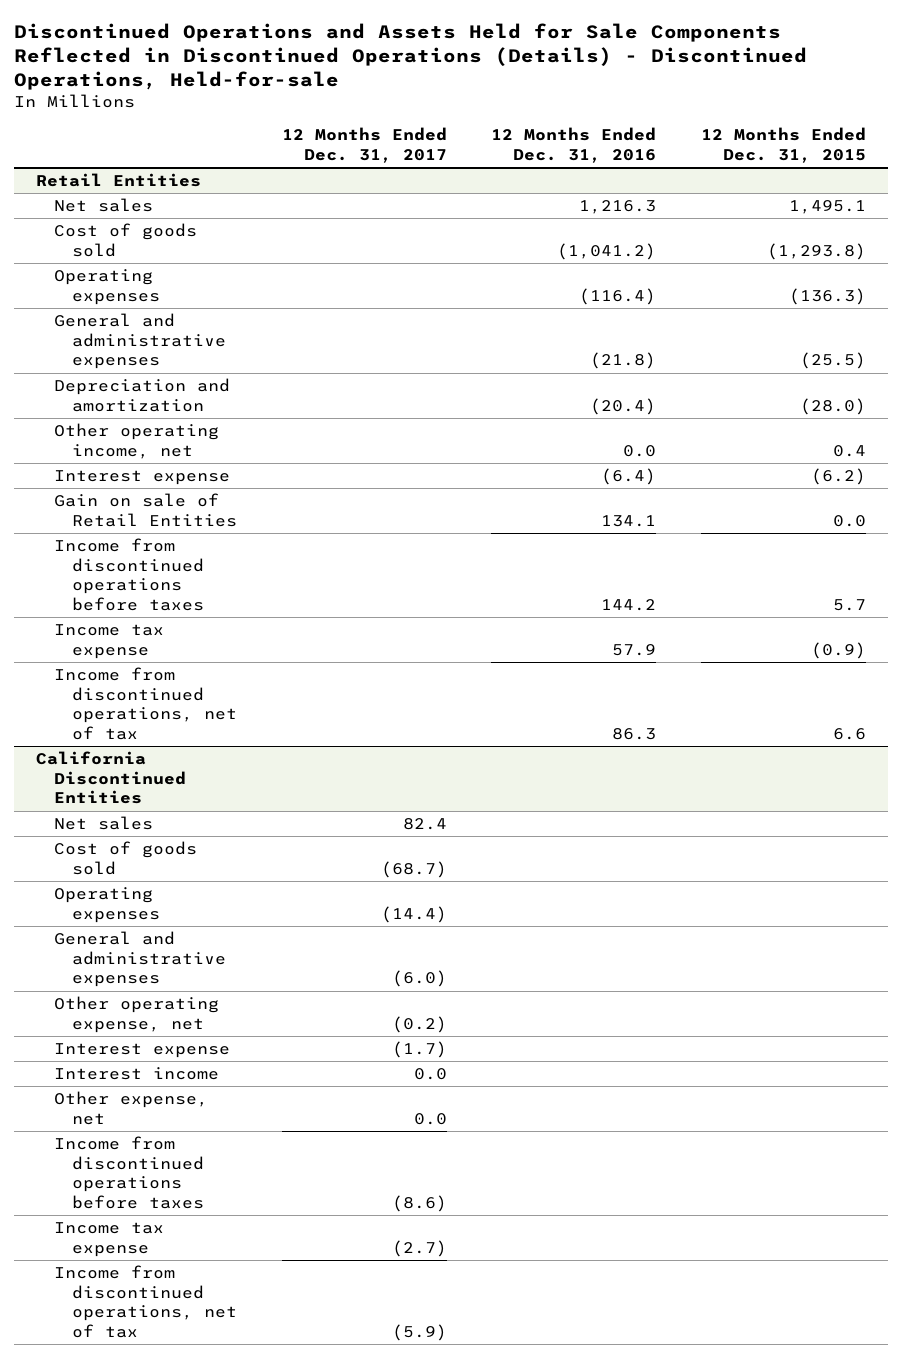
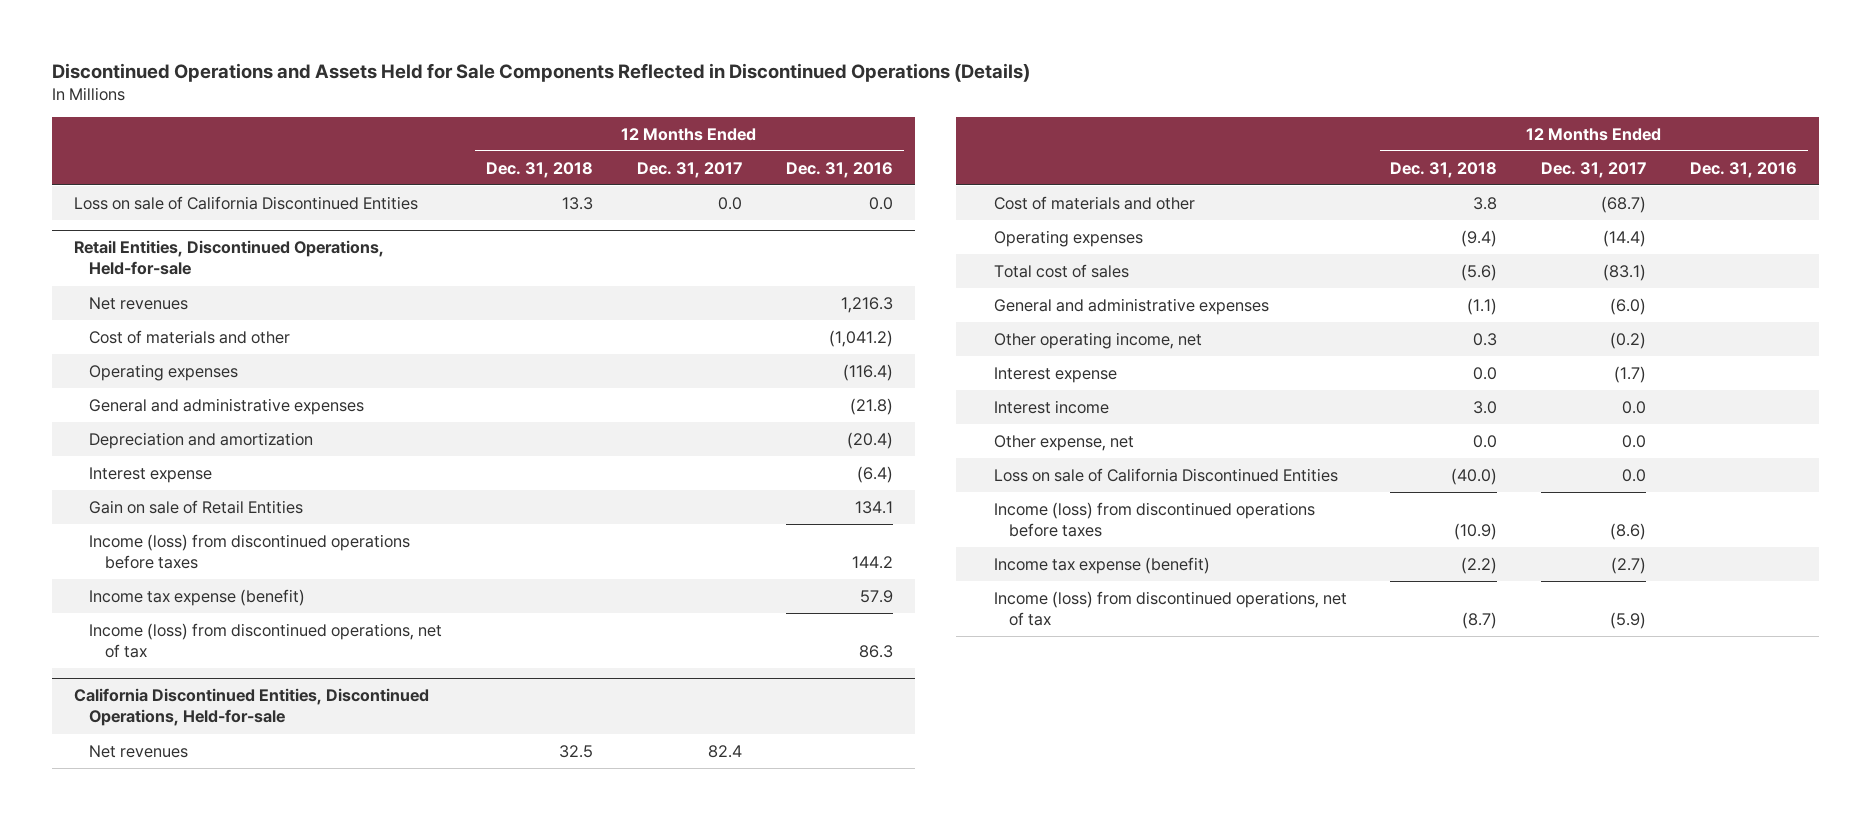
[13,22,807,90] Discontinued Operations and Assets Held for Sale Components Reflected in Discontinued Operations (Details) - Discontinued Operations, Held-for-sale -> [51,62,1030,82] Discontinued Operations and Assets Held for Sale Components Reflected in Discontinued Operations (Details)
[700,127,866,164] 12 Months Ended Dec. 31, 2015 -> none
none -> [486,161,594,178] Dec. 31, 2018
none -> [73,195,418,210] Loss on sale of California Discontinued Entities
[35,172,201,187] Retail Entities -> [73,240,384,276] Retail Entities, Discontinued Operations, Held-for-sale
[54,197,154,212] Net sales -> [89,296,189,310] Net revenues
[54,222,198,257] Cost of goods sold -> [89,329,291,344] Cost of materials and other
[54,422,220,459] Other operating income, net -> none
[54,537,205,612] Income from discontinued operations before taxes -> [89,533,411,569] Income (loss) from discontinued operations before taxes
[54,623,165,659] Income tax expense -> [89,588,306,606] Income tax expense (benefit)
[54,666,238,741] Income from discontinued operations, net of tax -> [89,622,443,658] Income (loss) from discontinued operations, net of tax
[35,750,187,805] California Discontinued Entities -> [73,688,429,727] California Discontinued Entities, Discontinued Operations, Held-for-sale
[54,815,154,830] Net sales -> [89,744,189,758] Net revenues
[54,840,198,875] Cost of goods sold -> [993,195,1195,210] Cost of materials and other
none -> [993,263,1129,278] Total cost of sales
[54,995,220,1033] Other operating expense, net -> [993,331,1202,349] Other operating income, net
none -> [993,467,1338,482] Loss on sale of California Discontinued Entities
[54,1135,205,1210] Income from discontinued operations before taxes -> [993,501,1315,537] Income (loss) from discontinued operations before taxes
[54,1221,165,1257] Income tax expense -> [993,556,1210,574] Income tax expense (benefit)
[54,1264,238,1339] Income from discontinued operations, net of tax -> [993,590,1347,626] Income (loss) from discontinued operations, net of tax

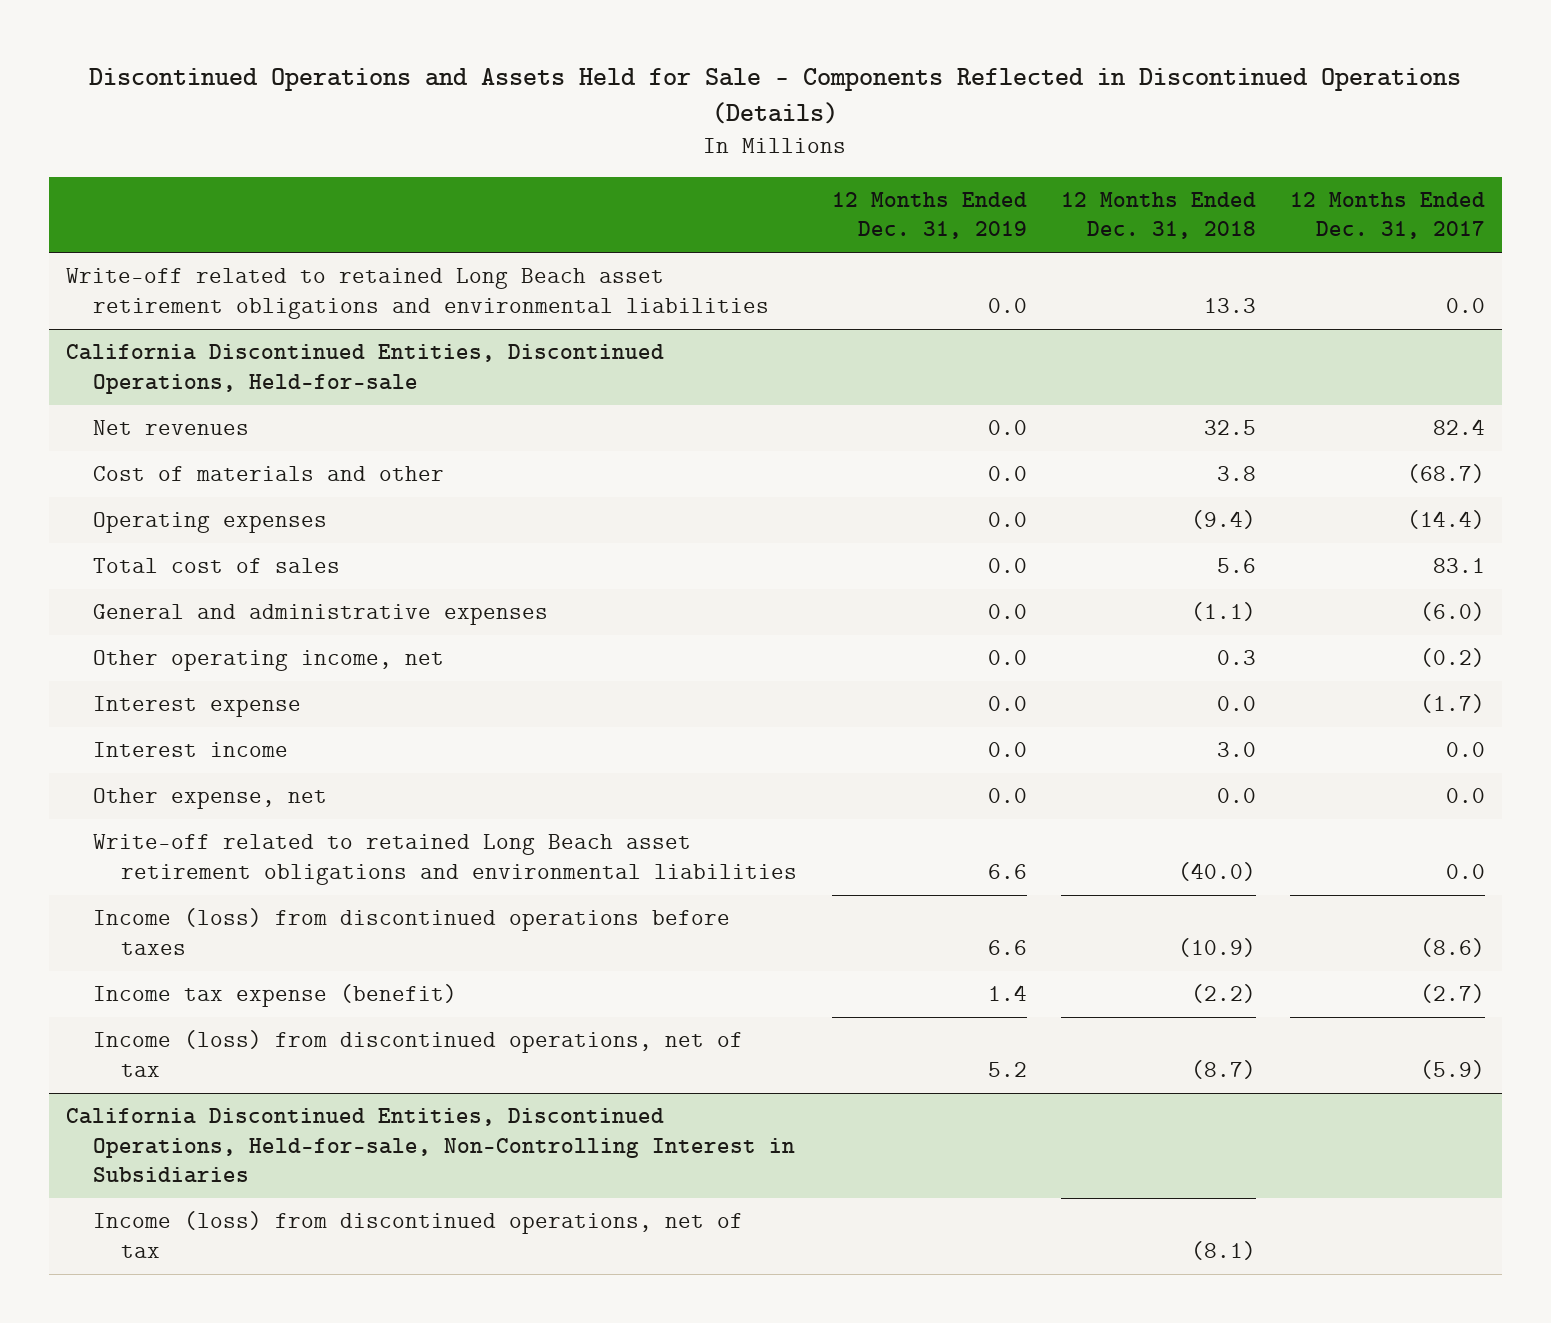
[51,62,1030,82] Discontinued Operations and Assets Held for Sale Components Reflected in Discontinued Operations (Details) -> [89,68,1462,125] Discontinued Operations and Assets Held for Sale - Components Reflected in Discontinued Operations (Details)
[785,161,893,178] Dec. 31, 2016 -> none
none -> [831,192,1027,240] 12 Months Ended Dec. 31, 2019
[73,240,384,276] Retail Entities, Discontinued Operations, Held-for-sale -> none
[89,296,189,310] Net revenues -> none
[89,329,291,344] Cost of materials and other -> none
[89,363,239,381] Operating expenses -> none
[89,397,365,415] General and administrative expenses -> none
[89,431,314,449] Depreciation and amortization -> none
[89,466,213,483] Interest expense -> none
[89,499,304,514] Gain on sale of Retail Entities -> none
[89,533,411,569] Income (loss) from discontinued operations before taxes -> none
[89,588,306,606] Income tax expense (benefit) -> none
[89,622,443,658] Income (loss) from discontinued operations, net of tax -> none
[73,195,418,210] Loss on sale of California Discontinued Entities -> [65,268,770,319] Write-off related to retained Long Beach asset retirement obligations and environmental liabilities
[1461,263,1498,281] (5.6) -> [1216,558,1256,574] 5.6
[1603,263,1647,281] (83.1) -> [1433,558,1486,574] 83.1
[993,467,1338,482] Loss on sale of California Discontinued Entities -> [93,834,798,885] Write-off related to retained Long Beach asset retirement obligations and environmental liabilities
none -> [65,1108,796,1183] California Discontinued Entities, Discontinued Operations, Held-for-sale, Non-Controlling Interest in Subsidiaries
none -> [93,1211,744,1258] Income (loss) from discontinued operations, net of tax

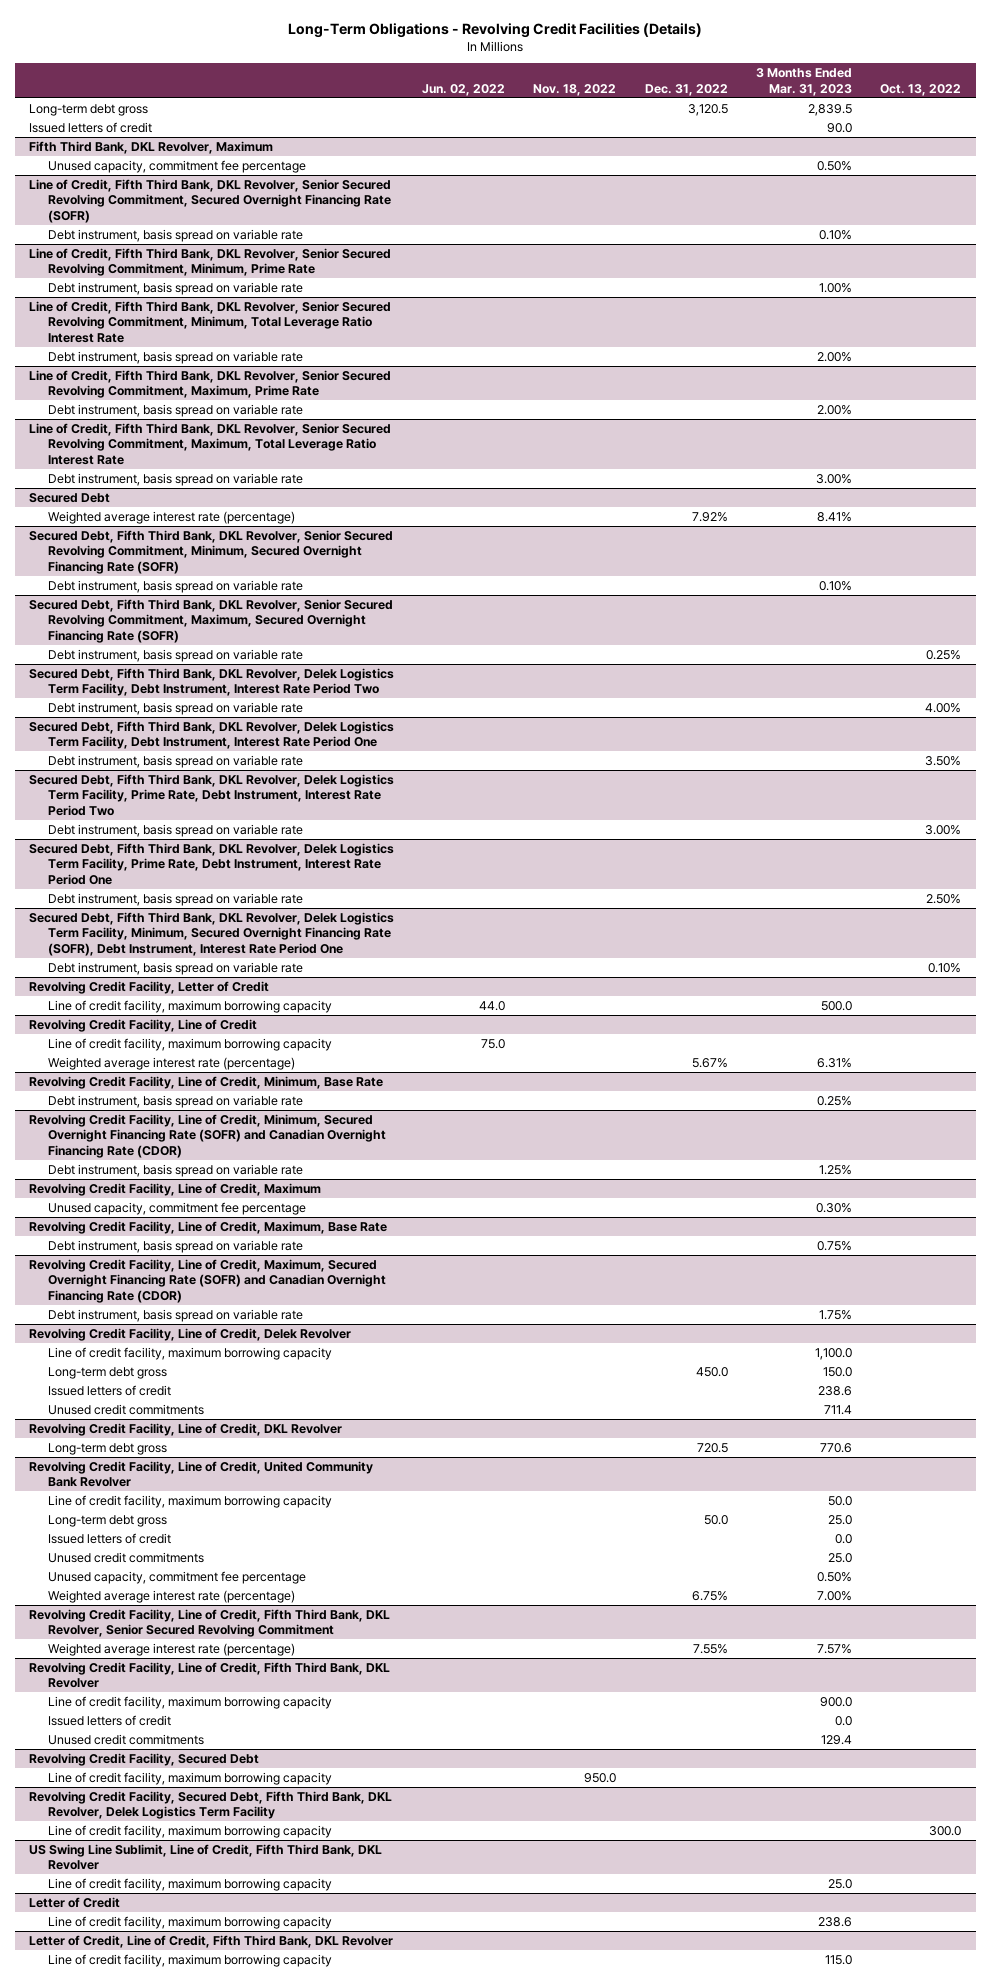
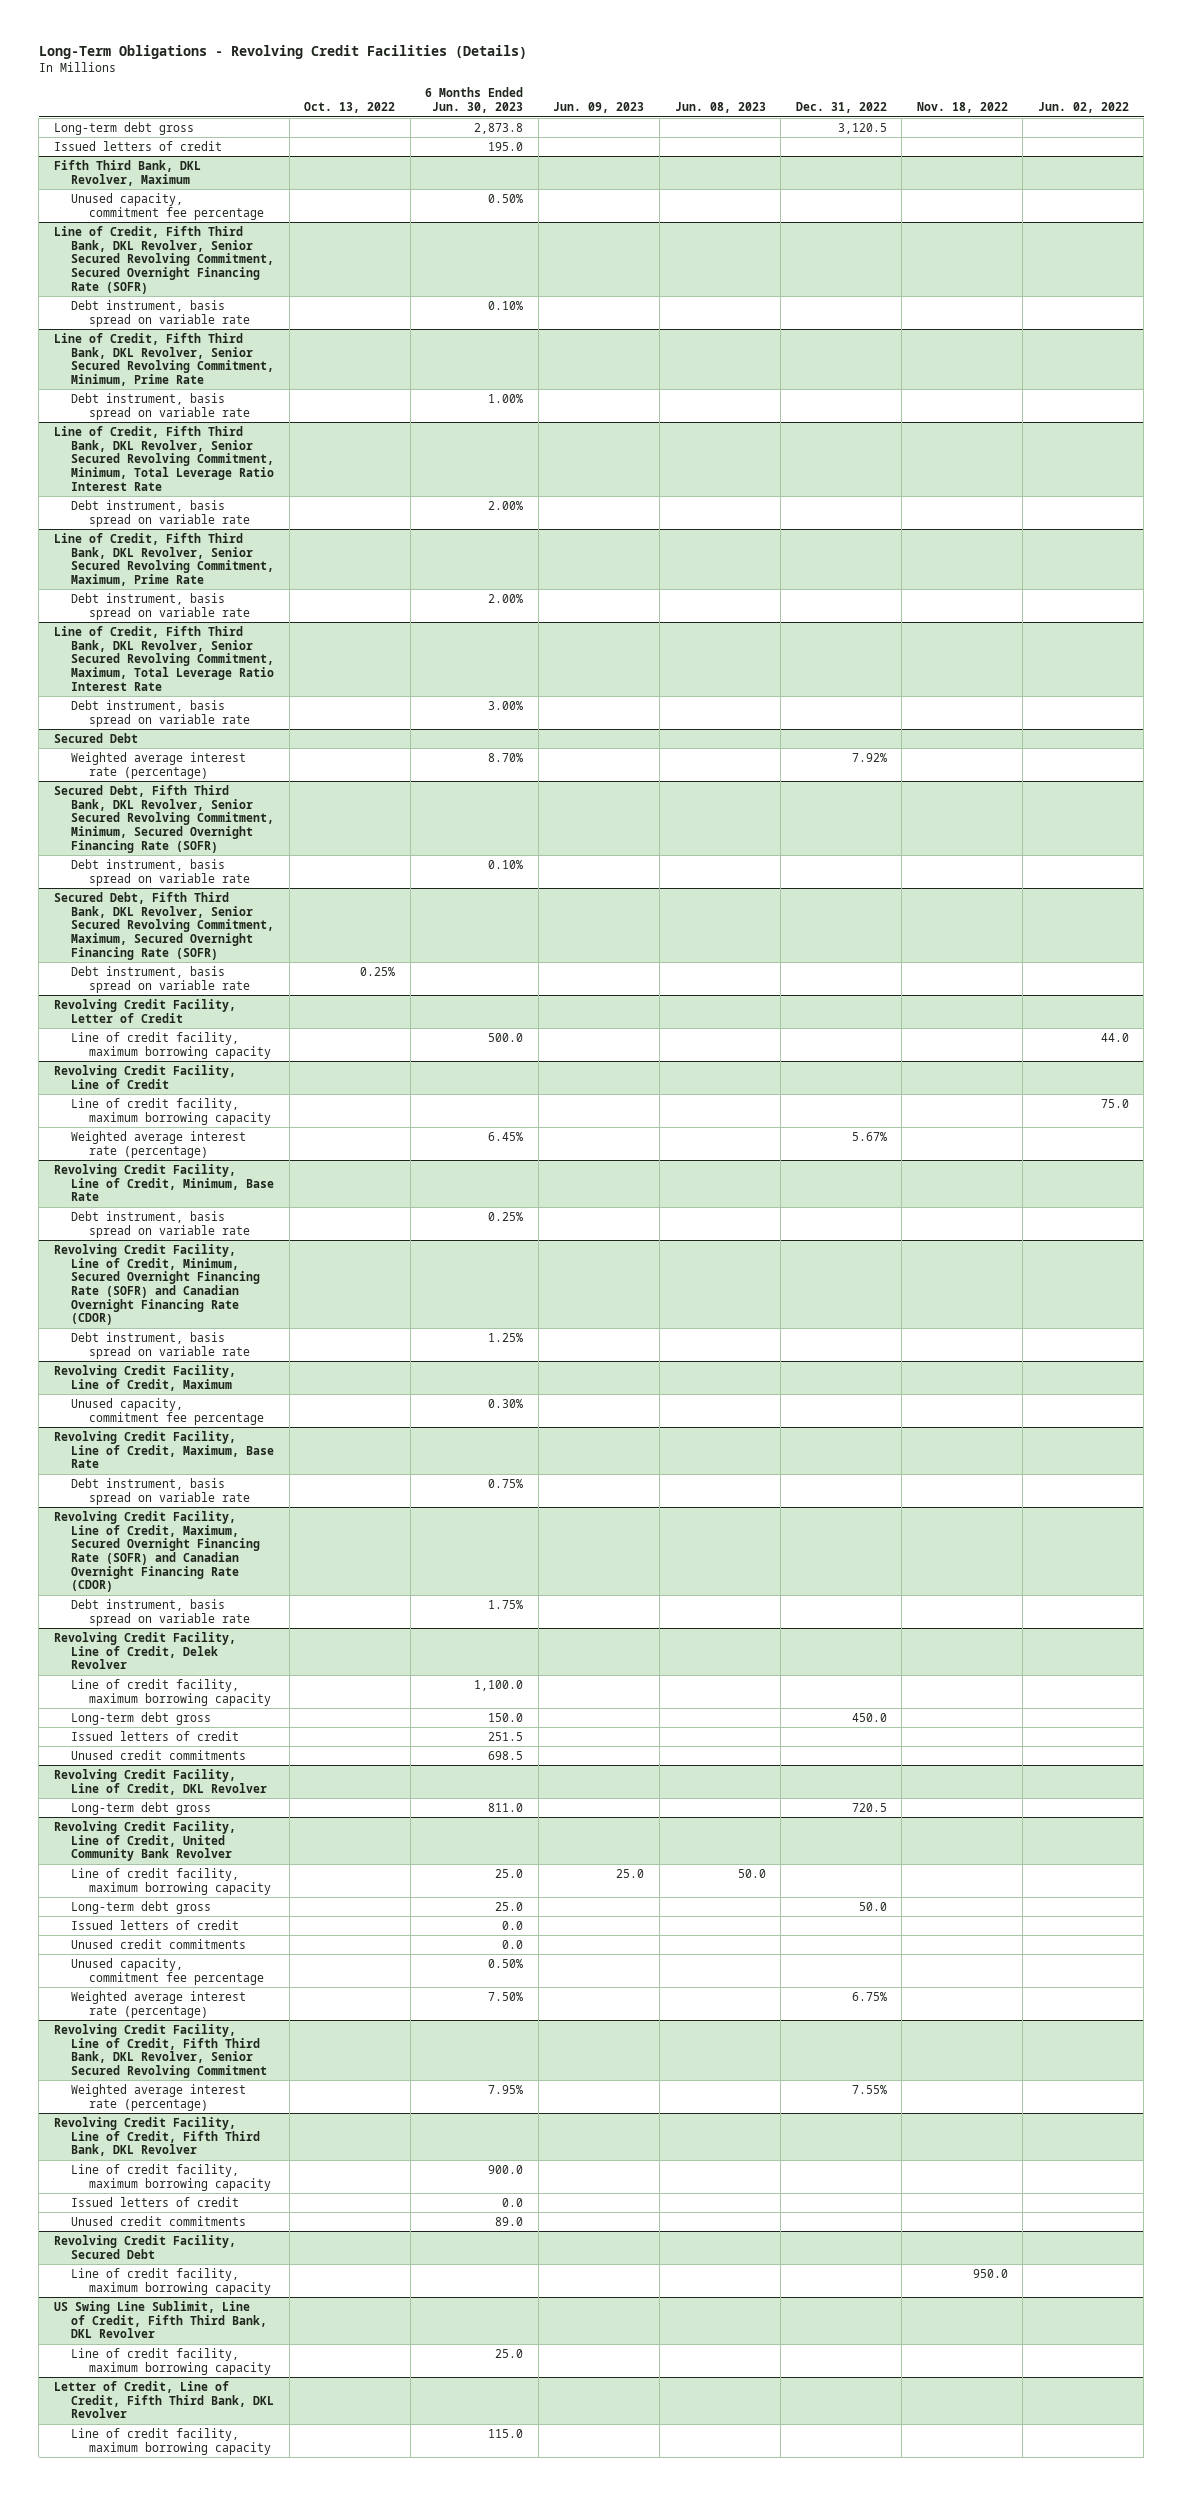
[756,68,853,96] 3 Months Ended Mar. 31, 2023 -> none
none -> [425,87,524,114] 6 Months Ended Jun. 30, 2023
none -> [553,102,645,114] Jun. 09, 2023
none -> [674,102,766,114] Jun. 08, 2023
[28,667,394,697] Secured Debt, Fifth Third Bank, DKL Revolver, Delek Logistics Term Facility, Debt Instrument, Interest Rate Period Two -> none
[48,701,304,715] Debt instrument, basis spread on variable rate -> none
[28,720,394,750] Secured Debt, Fifth Third Bank, DKL Revolver, Delek Logistics Term Facility, Debt Instrument, Interest Rate Period One -> none
[48,754,304,768] Debt instrument, basis spread on variable rate -> none
[28,773,394,816] Secured Debt, Fifth Third Bank, DKL Revolver, Delek Logistics Term Facility, Prime Rate, Debt Instrument, Interest Rate Period Two -> none
[48,823,304,837] Debt instrument, basis spread on variable rate -> none
[28,842,394,885] Secured Debt, Fifth Third Bank, DKL Revolver, Delek Logistics Term Facility, Prime Rate, Debt Instrument, Interest Rate Period One -> none
[48,892,304,906] Debt instrument, basis spread on variable rate -> none
[28,911,394,956] Secured Debt, Fifth Third Bank, DKL Revolver, Delek Logistics Term Facility, Minimum, Secured Overnight Financing Rate (SOFR), Debt Instrument, Interest Rate Period One -> none
[48,961,304,975] Debt instrument, basis spread on variable rate -> none
[28,1790,392,1820] Revolving Credit Facility, Secured Debt, Fifth Third Bank, DKL Revolver, Delek Logistics Term Facility -> none
[48,1824,333,1838] Line of credit facility, maximum borrowing capacity -> none
[28,1896,120,1908] Letter of Credit -> none
[48,1915,333,1929] Line of credit facility, maximum borrowing capacity -> none

